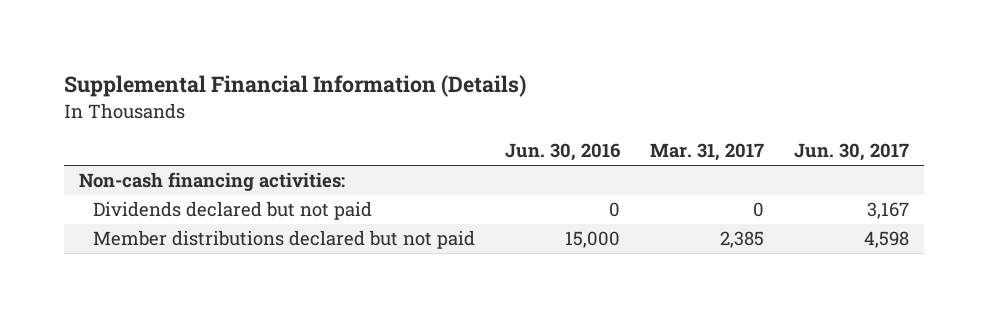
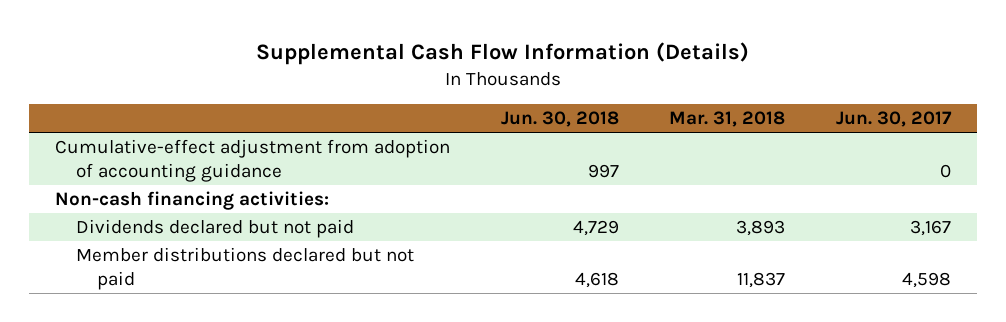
[63,75,526,98] Supplemental Financial Information (Details) -> [256,42,750,66] Supplemental Cash Flow Information (Details)
[505,143,621,162] Jun. 30, 2016 -> none
[650,143,765,162] Mar. 31, 2017 -> none
none -> [500,111,619,128] Jun. 30, 2018
none -> [669,111,786,128] Mar. 31, 2018
none -> [54,139,450,182] Cumulative-effect adjustment from adoption of accounting guidance

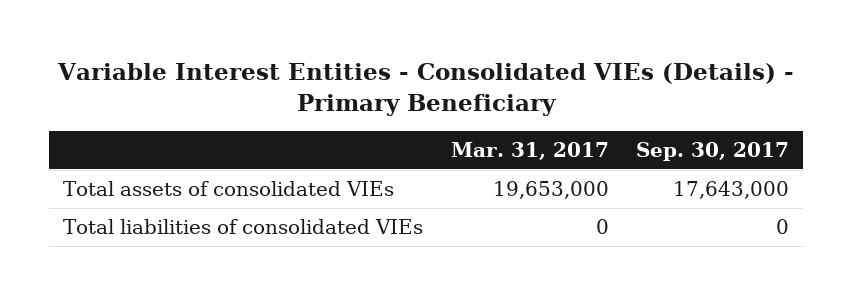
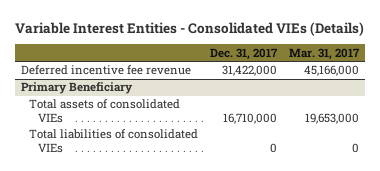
[57,62,795,116] Variable Interest Entities - Consolidated VIEs (Details) - Primary Beneficiary -> [14,21,364,36] Variable Interest Entities - Consolidated VIEs (Details)
[636,142,790,162] Sep. 30, 2017 -> none
none -> [210,47,279,60] Dec. 31, 2017
none -> [20,65,191,76] Deferred incentive fee revenue
none -> [20,82,133,95] Primary Beneficiary

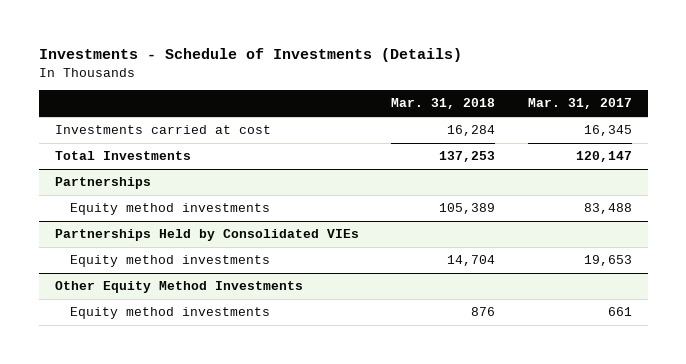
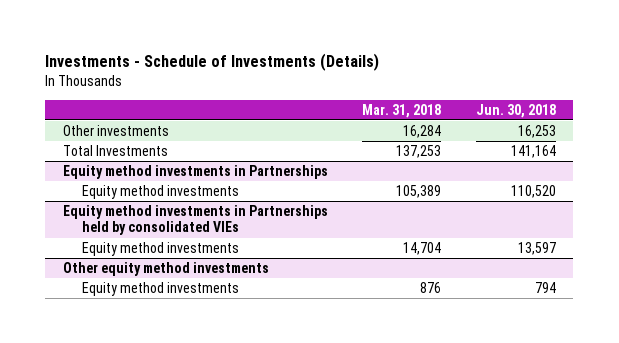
[527,98,632,110] Mar. 31, 2017 -> none
none -> [476,103,557,118] Jun. 30, 2018
[54,125,271,135] Investments carried at cost -> [62,124,169,136] Other investments
[54,177,151,190] Partnerships -> [62,164,328,179] Equity method investments in Partnerships
[54,229,359,242] Partnerships Held by Consolidated VIEs -> [62,204,328,236] Equity method investments in Partnerships held by consolidated VIEs
[54,281,303,294] Other Equity Method Investments -> [62,261,269,276] Other equity method investments

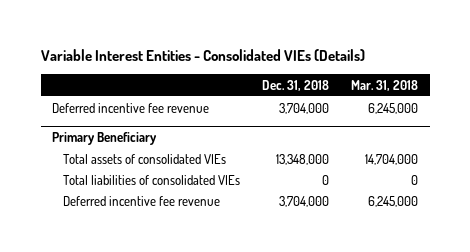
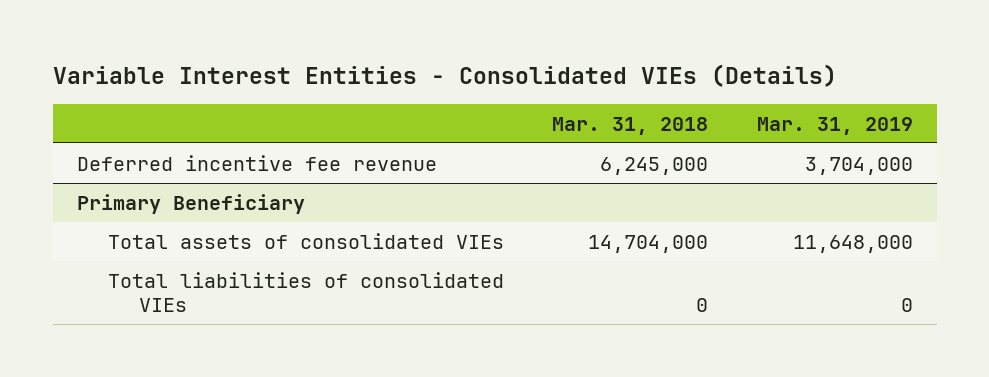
[261,79,329,91] Dec. 31, 2018 -> none
none -> [756,116,913,135] Mar. 31, 2019
[62,195,220,206] Deferred incentive fee revenue -> none

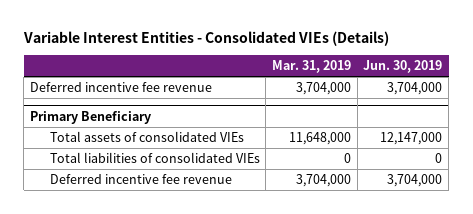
[552,116,709,135] Mar. 31, 2018 -> none
none -> [363,60,443,74] Jun. 30, 2019
none -> [49,173,232,184] Deferred incentive fee revenue

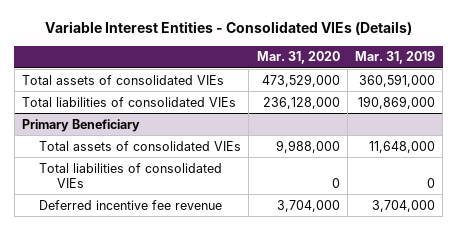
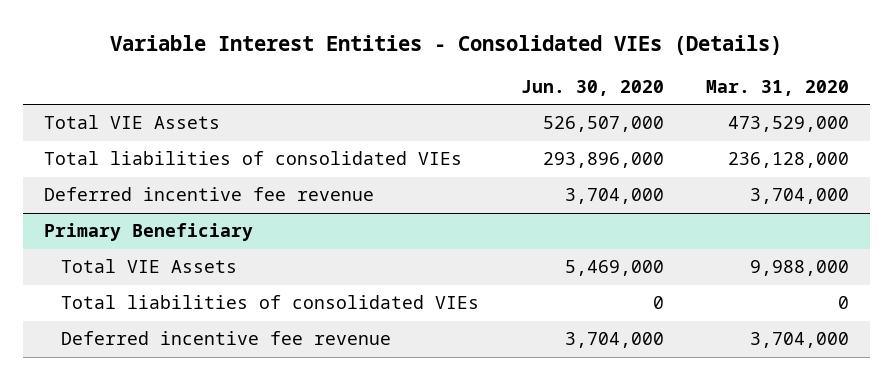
[355,51,436,65] Mar. 31, 2019 -> none
none -> [521,79,665,96] Jun. 30, 2020
[21,74,224,85] Total assets of consolidated VIEs -> [43,115,220,130] Total VIE Assets
none -> [43,187,374,202] Deferred incentive fee revenue
[39,140,242,151] Total assets of consolidated VIEs -> [61,259,238,274] Total VIE Assets

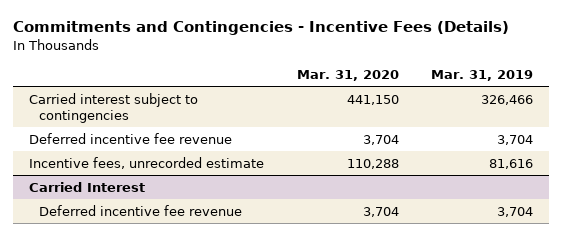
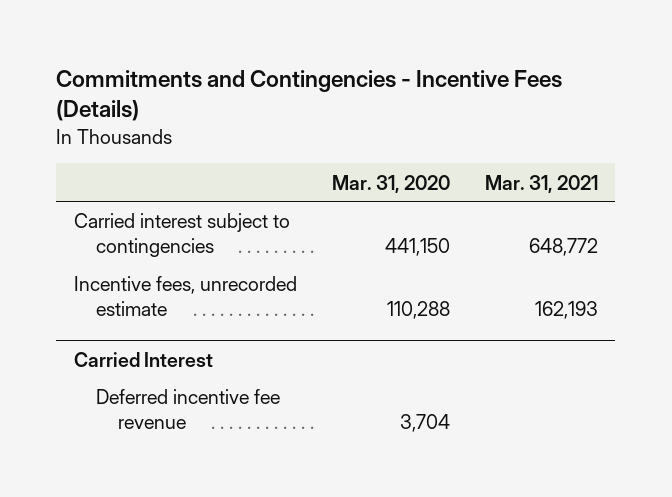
[430,69,533,81] Mar. 31, 2019 -> none
none -> [484,174,598,193] Mar. 31, 2021
[29,132,233,144] Deferred incentive fee revenue -> none

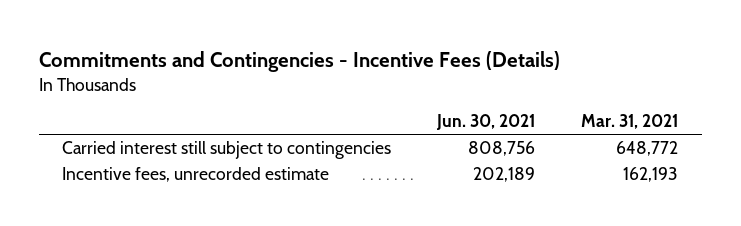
[331,174,450,193] Mar. 31, 2020 -> none
none -> [436,114,536,131] Jun. 30, 2021
[73,213,290,258] Carried interest subject to contingencies -> [62,141,392,160] Carried interest still subject to contingencies
[73,351,213,367] Carried Interest -> none
[95,389,280,430] Deferred incentive fee revenue -> none

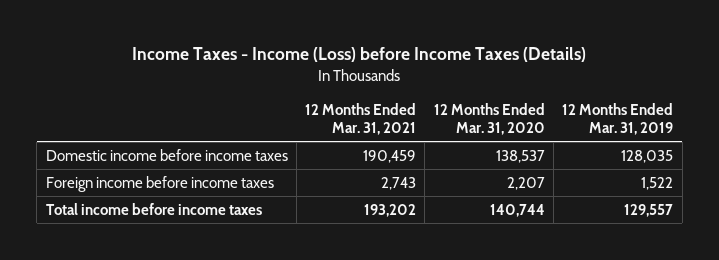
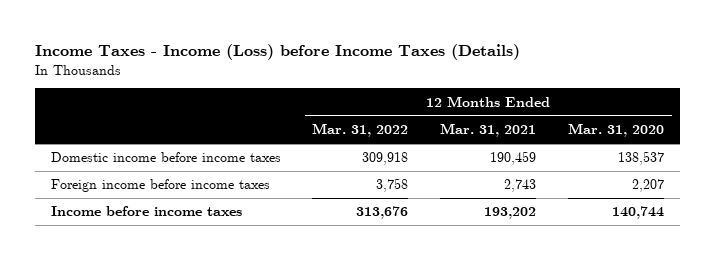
[562,102,674,135] 12 Months Ended Mar. 31, 2019 -> none
none -> [312,123,409,138] Mar. 31, 2022
[45,202,262,215] Total income before income taxes -> [50,206,242,217] Income before income taxes

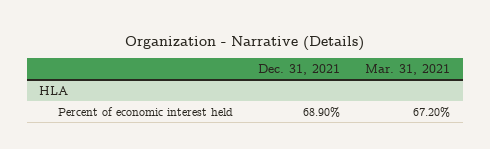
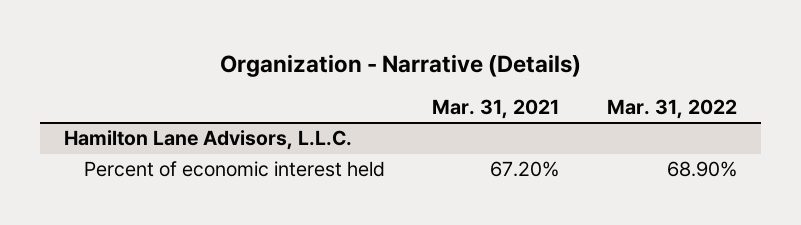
[258,63,341,75] Dec. 31, 2021 -> none
none -> [607,99,738,120] Mar. 31, 2022
[39,85,69,95] HLA -> [64,130,353,151] Hamilton Lane Advisors, L.L.C.

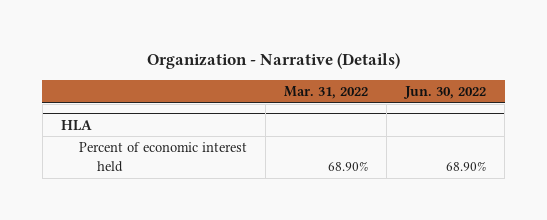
[432,99,560,120] Mar. 31, 2021 -> none
none -> [403,85,487,99] Jun. 30, 2022
[64,130,353,151] Hamilton Lane Advisors, L.L.C. -> [60,119,92,131] HLA

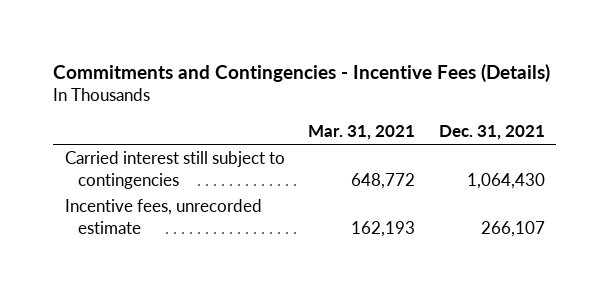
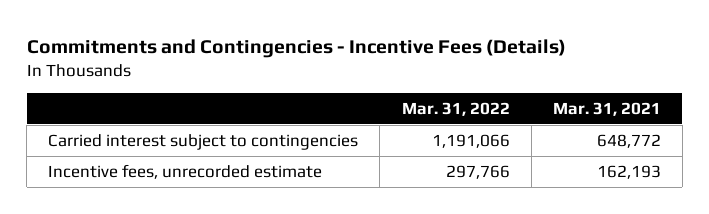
[438,124,545,140] Dec. 31, 2021 -> none
none -> [401,101,510,116] Mar. 31, 2022
[64,151,285,189] Carried interest still subject to contingencies -> [48,134,359,151] Carried interest subject to contingencies

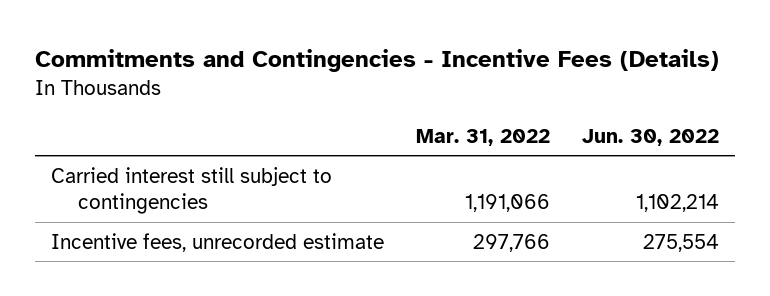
[552,101,661,116] Mar. 31, 2021 -> none
none -> [581,128,719,146] Jun. 30, 2022
[48,134,359,151] Carried interest subject to contingencies -> [50,166,332,215] Carried interest still subject to contingencies

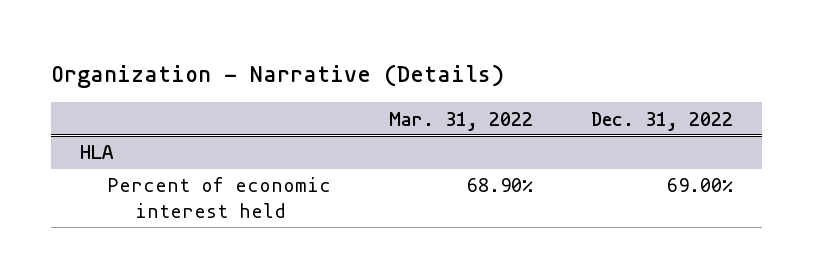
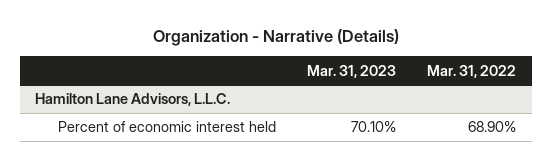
[591,111,734,131] Dec. 31, 2022 -> none
none -> [307,64,397,78] Mar. 31, 2023
[79,145,114,160] HLA -> [35,93,231,107] Hamilton Lane Advisors, L.L.C.

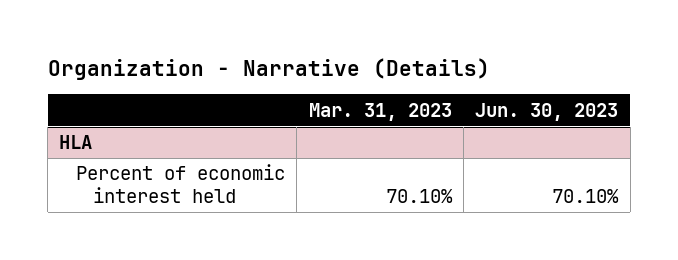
[427,64,517,78] Mar. 31, 2022 -> none
none -> [475,102,619,121] Jun. 30, 2023
[35,93,231,107] Hamilton Lane Advisors, L.L.C. -> [59,135,93,150] HLA

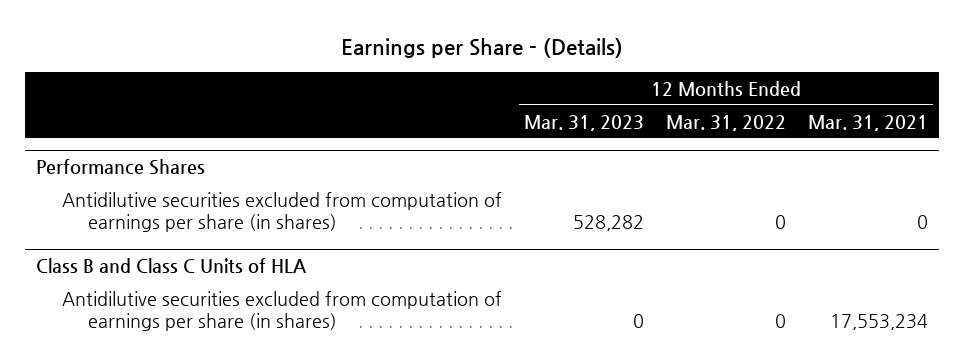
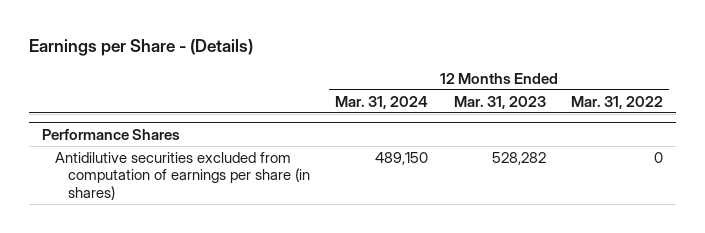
[807,114,928,131] Mar. 31, 2021 -> none
none -> [335,95,429,109] Mar. 31, 2024
[36,258,308,274] Class B and Class C Units of HLA -> none
[62,290,503,332] Antidilutive securities excluded from computation of earnings per share (in shares) -> none

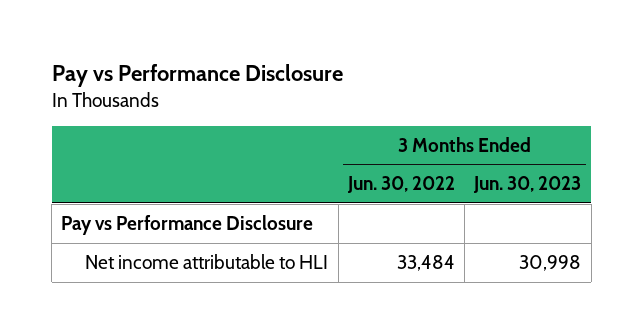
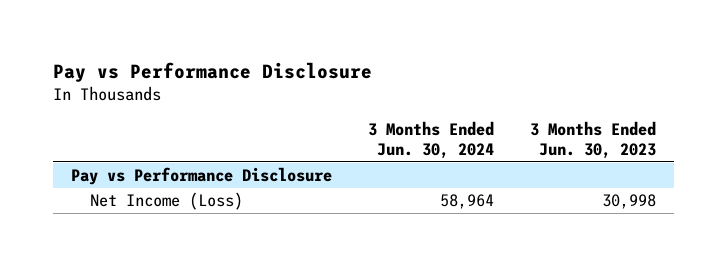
[346,176,455,194] Jun. 30, 2022 -> none
none -> [367,121,494,159] 3 Months Ended Jun. 30, 2024
[85,253,329,269] Net income attributable to HLI -> [89,192,243,211] Net Income (Loss)

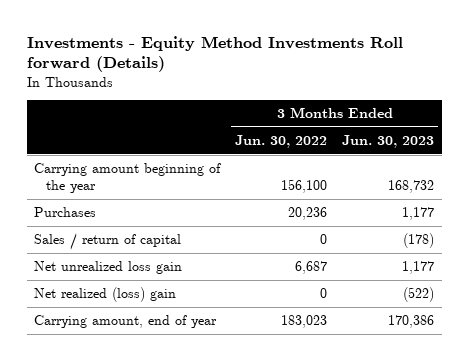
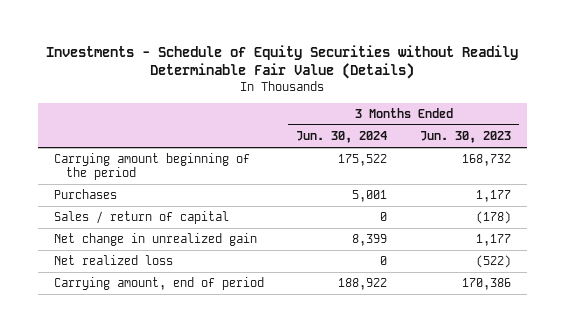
[26,35,403,73] Investments - Equity Method Investments Roll forward (Details) -> [46,44,519,79] Investments - Schedule of Equity Securities without Readily Determinable Fair Value (Details)
[235,134,328,148] Jun. 30, 2022 -> none
none -> [296,131,388,144] Jun. 30, 2024
[34,163,222,194] Carrying amount beginning of the year -> [54,153,251,180] Carrying amount beginning of the period
[34,261,183,275] Net unrealized loss gain -> [54,233,258,247] Net change in unrealized gain
[34,287,177,303] Net realized (loss) gain -> [54,255,174,266] Net realized loss
[34,315,218,329] Carrying amount, end of year -> [54,277,265,291] Carrying amount, end of period

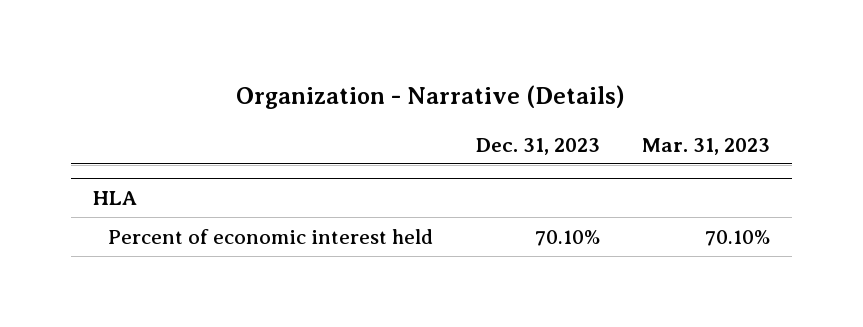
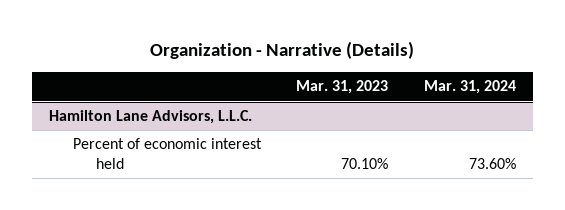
[475,137,600,155] Dec. 31, 2023 -> none
none -> [423,80,516,95] Mar. 31, 2024
[92,191,137,206] HLA -> [49,110,253,125] Hamilton Lane Advisors, L.L.C.

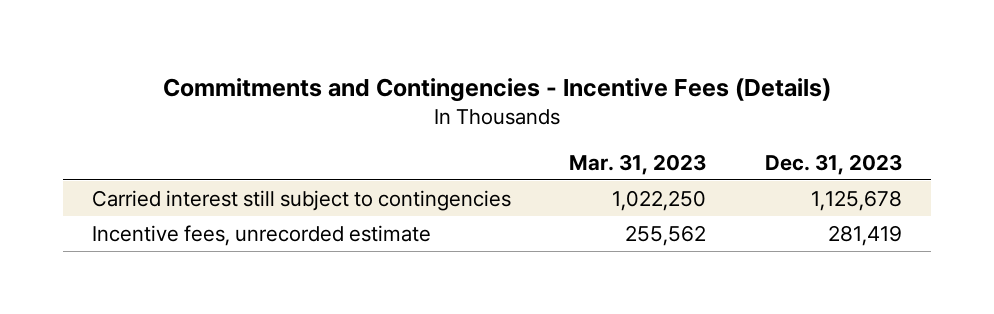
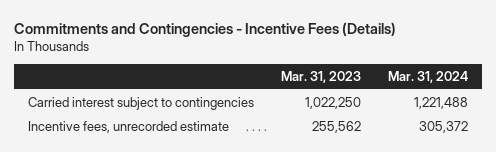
[764,153,902,175] Dec. 31, 2023 -> none
none -> [388,70,469,83] Mar. 31, 2024
[92,189,512,211] Carried interest still subject to contingencies -> [27,96,254,110] Carried interest subject to contingencies

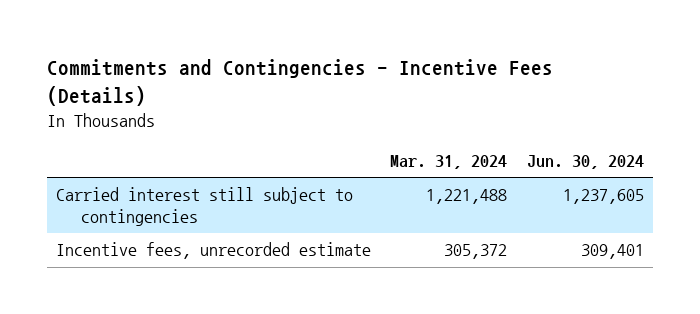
[280,70,361,83] Mar. 31, 2023 -> none
none -> [526,155,644,170] Jun. 30, 2024
[27,96,254,110] Carried interest subject to contingencies -> [56,187,354,226] Carried interest still subject to contingencies

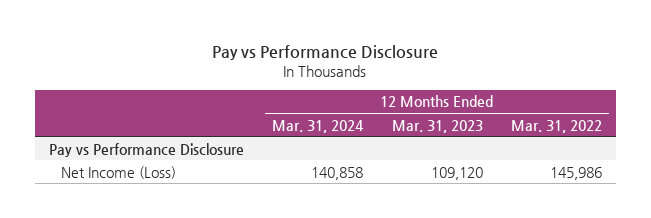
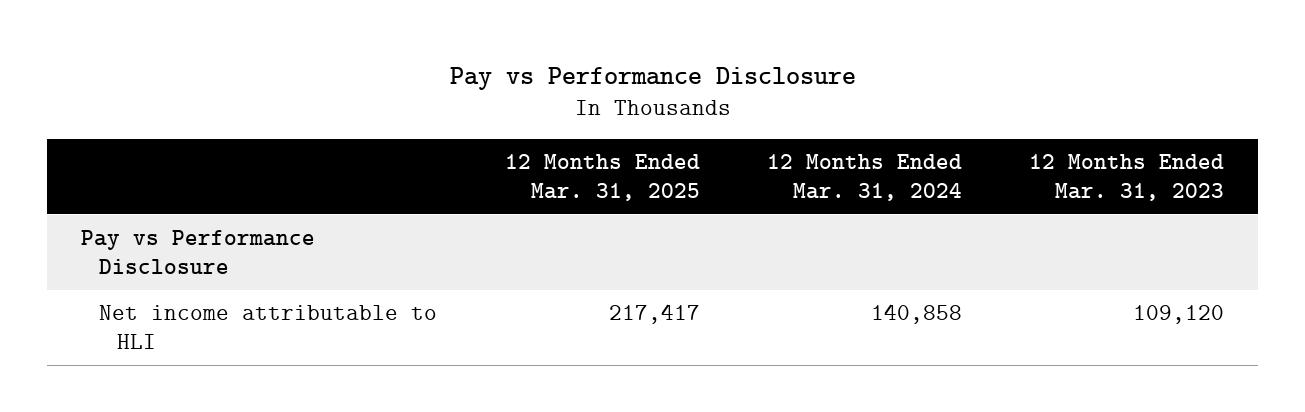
[511,119,603,133] Mar. 31, 2022 -> none
none -> [504,153,700,201] 12 Months Ended Mar. 31, 2025
[60,165,176,179] Net Income (Loss) -> [99,305,438,350] Net income attributable to HLI

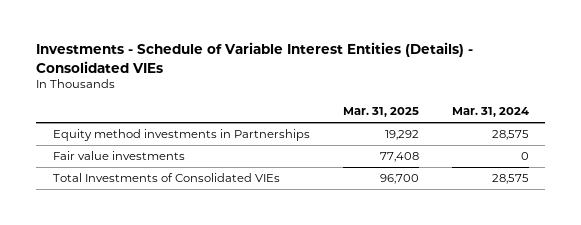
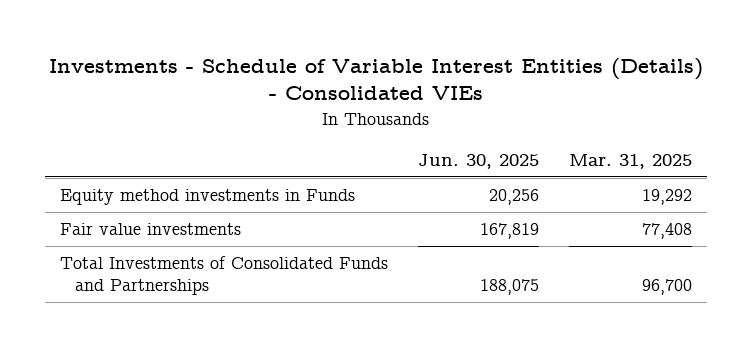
[451,107,529,118] Mar. 31, 2024 -> none
none -> [417,153,539,169] Jun. 30, 2025
[52,129,310,142] Equity method investments in Partnerships -> [59,189,355,206] Equity method investments in Funds
[52,173,280,183] Total Investments of Consolidated VIEs -> [59,256,388,295] Total Investments of Consolidated Funds and Partnerships

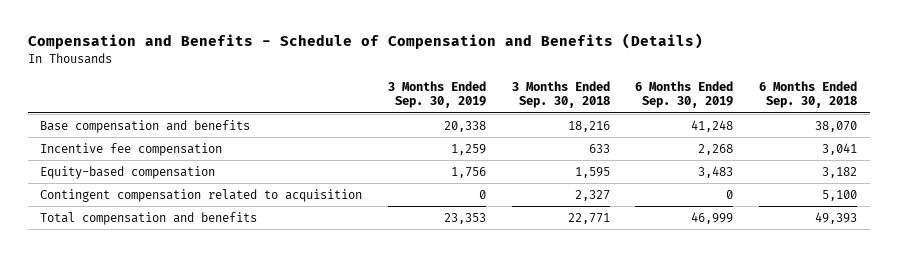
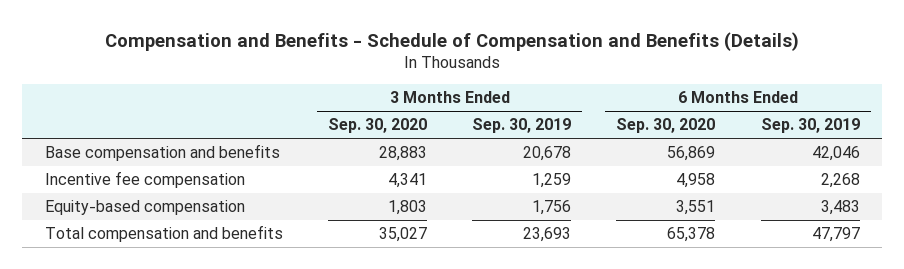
[511,80,610,109] 3 Months Ended Sep. 30, 2018 -> none
[759,80,858,109] 6 Months Ended Sep. 30, 2018 -> none
none -> [327,118,427,134] Sep. 30, 2020
none -> [616,118,716,134] Sep. 30, 2020
[444,120,487,132] 20,338 -> [523,146,572,162] 20,678
[691,119,734,132] 41,248 -> [811,146,860,162] 42,046
[40,188,363,202] Contingent compensation related to acquisition -> none
[444,212,487,224] 23,353 -> [523,227,572,243] 23,693
[691,211,734,224] 46,999 -> [811,227,860,243] 47,797

